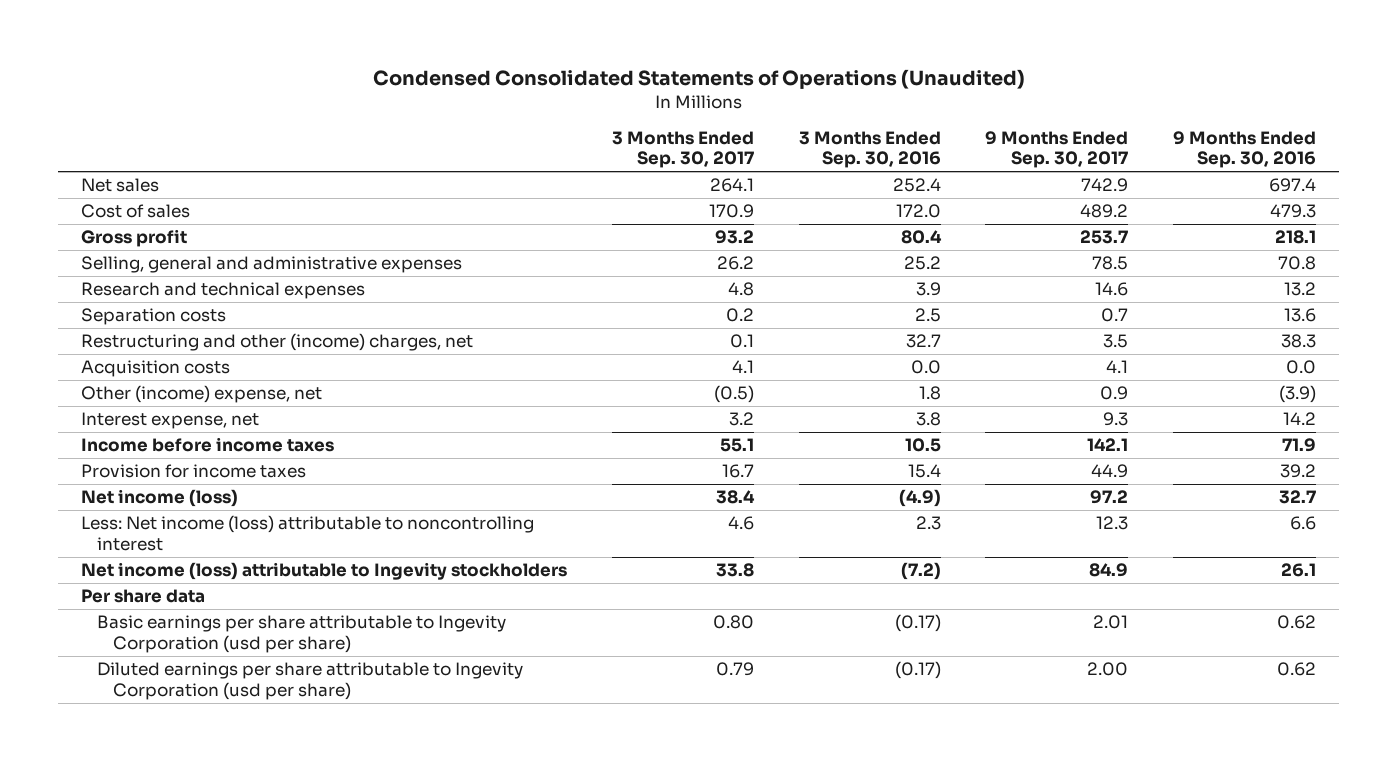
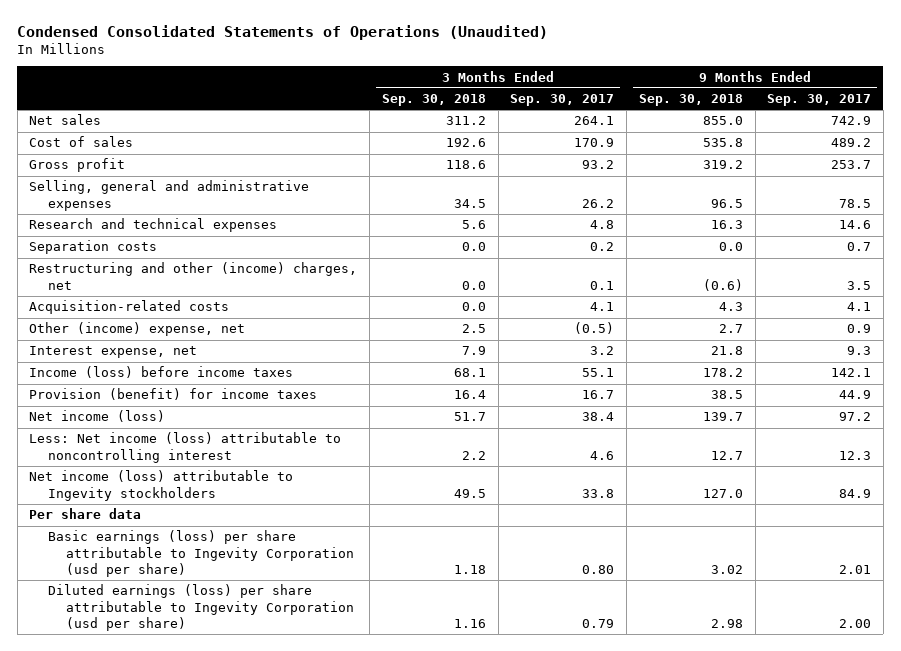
[798,131,941,169] 3 Months Ended Sep. 30, 2016 -> none
[1173,131,1317,169] 9 Months Ended Sep. 30, 2016 -> none
none -> [381,94,486,107] Sep. 30, 2018
none -> [638,94,743,107] Sep. 30, 2018
[80,360,230,378] Acquisition costs -> [29,300,230,315] Acquisition-related costs
[80,437,334,453] Income before income taxes -> [29,366,294,379] Income (loss) before income taxes
[80,464,306,479] Provision for income taxes -> [29,388,318,401] Provision (benefit) for income taxes
[96,615,506,653] Basic earnings per share attributable to Ingevity Corporation (usd per share) -> [47,530,354,578] Basic earnings (loss) per share attributable to Ingevity Corporation (usd per share)
[96,662,523,700] Diluted earnings per share attributable to Ingevity Corporation (usd per share) -> [47,584,354,632] Diluted earnings (loss) per share attributable to Ingevity Corporation (usd per share)

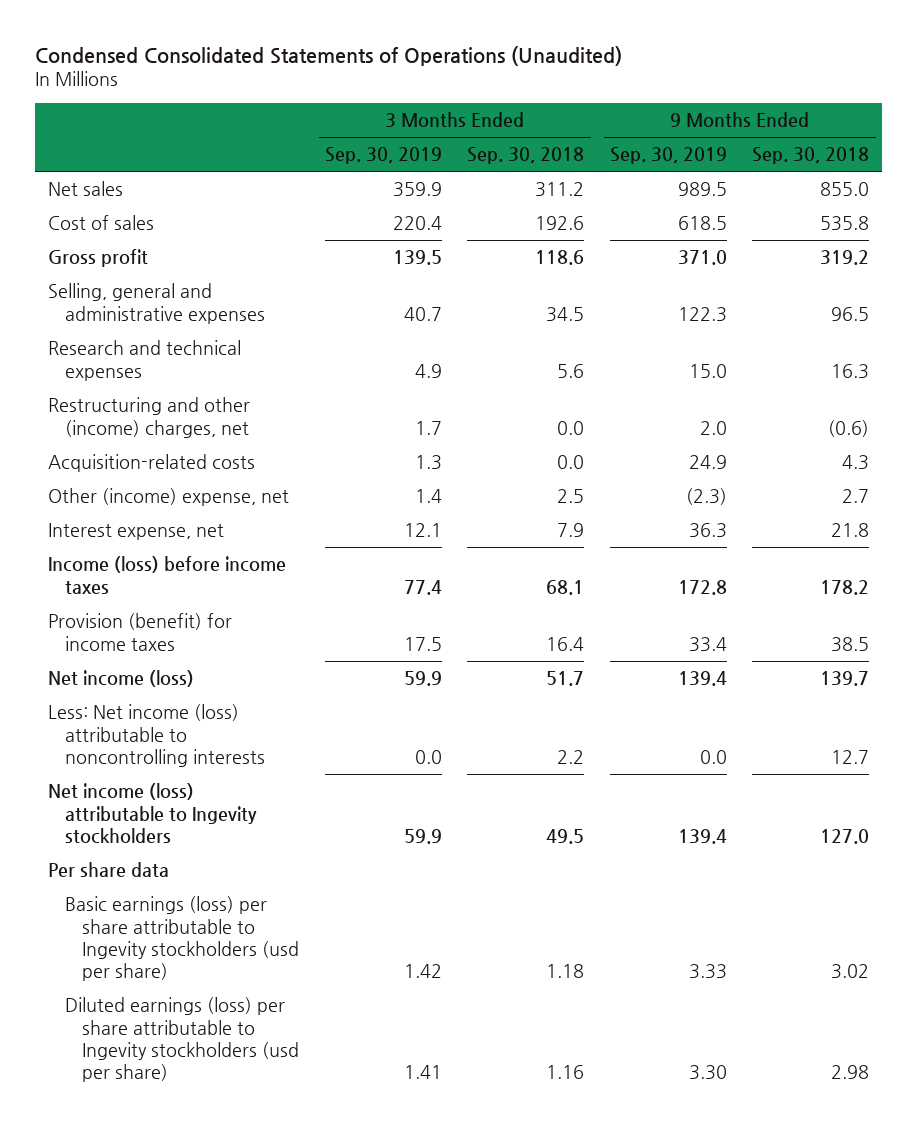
[510,94,615,107] Sep. 30, 2017 -> none
[767,94,872,107] Sep. 30, 2017 -> none
none -> [324,147,442,165] Sep. 30, 2019
none -> [609,147,727,165] Sep. 30, 2019
[29,240,158,255] Separation costs -> none
[29,432,342,463] Less: Net income (loss) attributable to noncontrolling interest -> [47,704,266,767] Less: Net income (loss) attributable to noncontrolling interests
[47,530,354,578] Basic earnings (loss) per share attributable to Ingevity Corporation (usd per share) -> [65,896,300,981] Basic earnings (loss) per share attributable to Ingevity stockholders (usd per share)
[47,584,354,632] Diluted earnings (loss) per share attributable to Ingevity Corporation (usd per share) -> [65,997,300,1082] Diluted earnings (loss) per share attributable to Ingevity stockholders (usd per share)

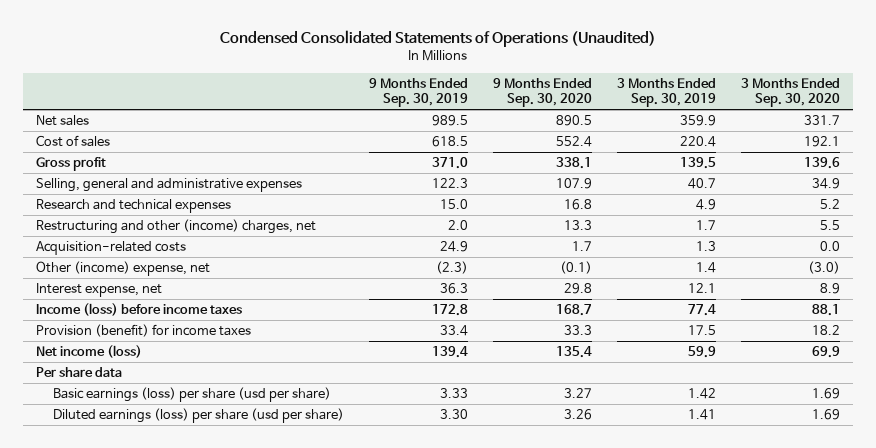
[467,147,585,165] Sep. 30, 2018 -> none
[752,147,870,165] Sep. 30, 2018 -> none
none -> [493,77,593,108] 9 Months Ended Sep. 30, 2020
none -> [741,77,841,108] 3 Months Ended Sep. 30, 2020
[47,704,266,767] Less: Net income (loss) attributable to noncontrolling interests -> none
[47,783,258,844] Net income (loss) attributable to Ingevity stockholders -> none
[65,896,300,981] Basic earnings (loss) per share attributable to Ingevity stockholders (usd per share) -> [52,387,331,403] Basic earnings (loss) per share (usd per share)
[65,997,300,1082] Diluted earnings (loss) per share attributable to Ingevity stockholders (usd per share) -> [52,408,344,424] Diluted earnings (loss) per share (usd per share)

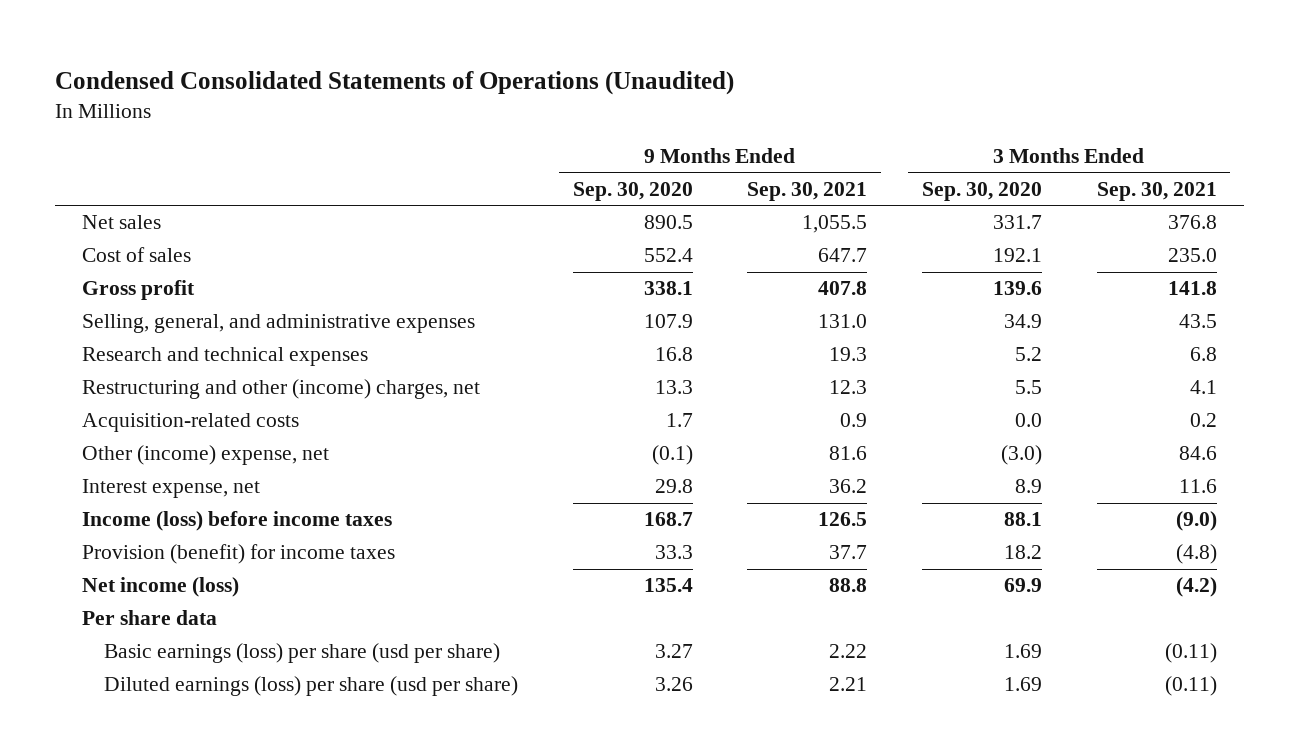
[368,77,468,108] 9 Months Ended Sep. 30, 2019 -> none
[617,77,717,108] 3 Months Ended Sep. 30, 2019 -> none
none -> [747,181,868,201] Sep. 30, 2021
none -> [1096,181,1217,201] Sep. 30, 2021
[36,178,303,193] Selling, general and administrative expenses -> [82,314,476,334] Selling, general, and administrative expenses

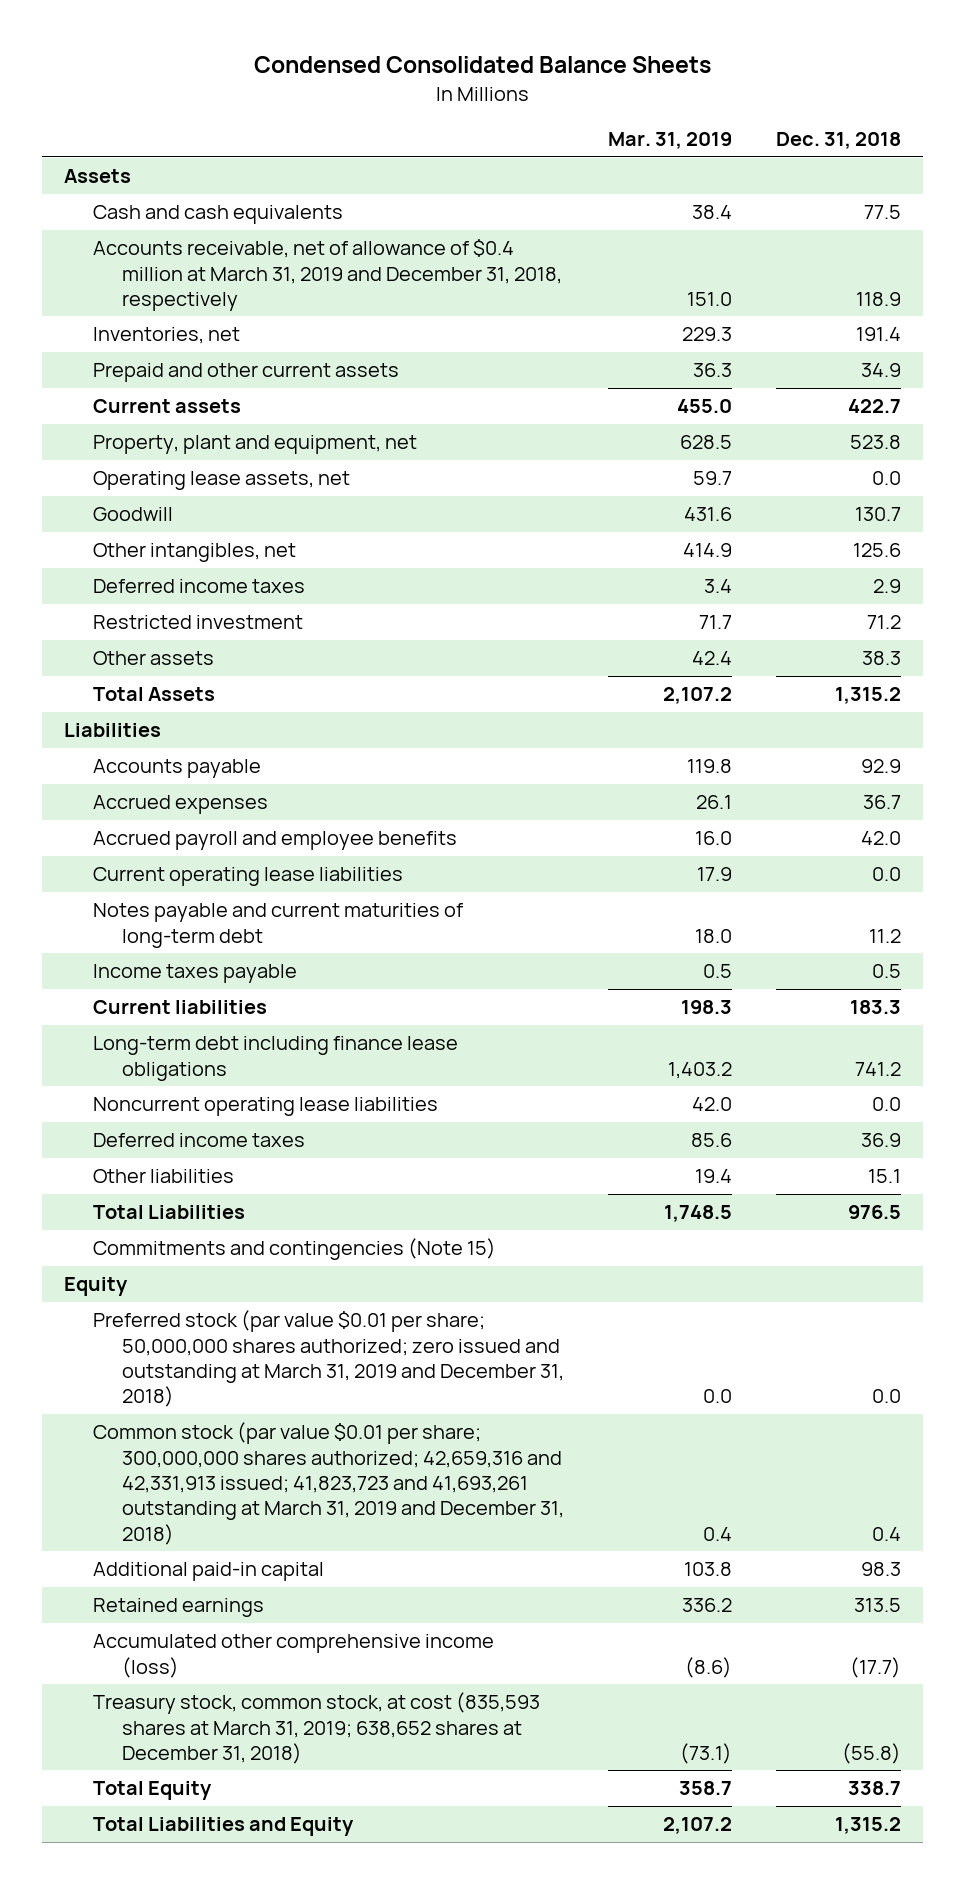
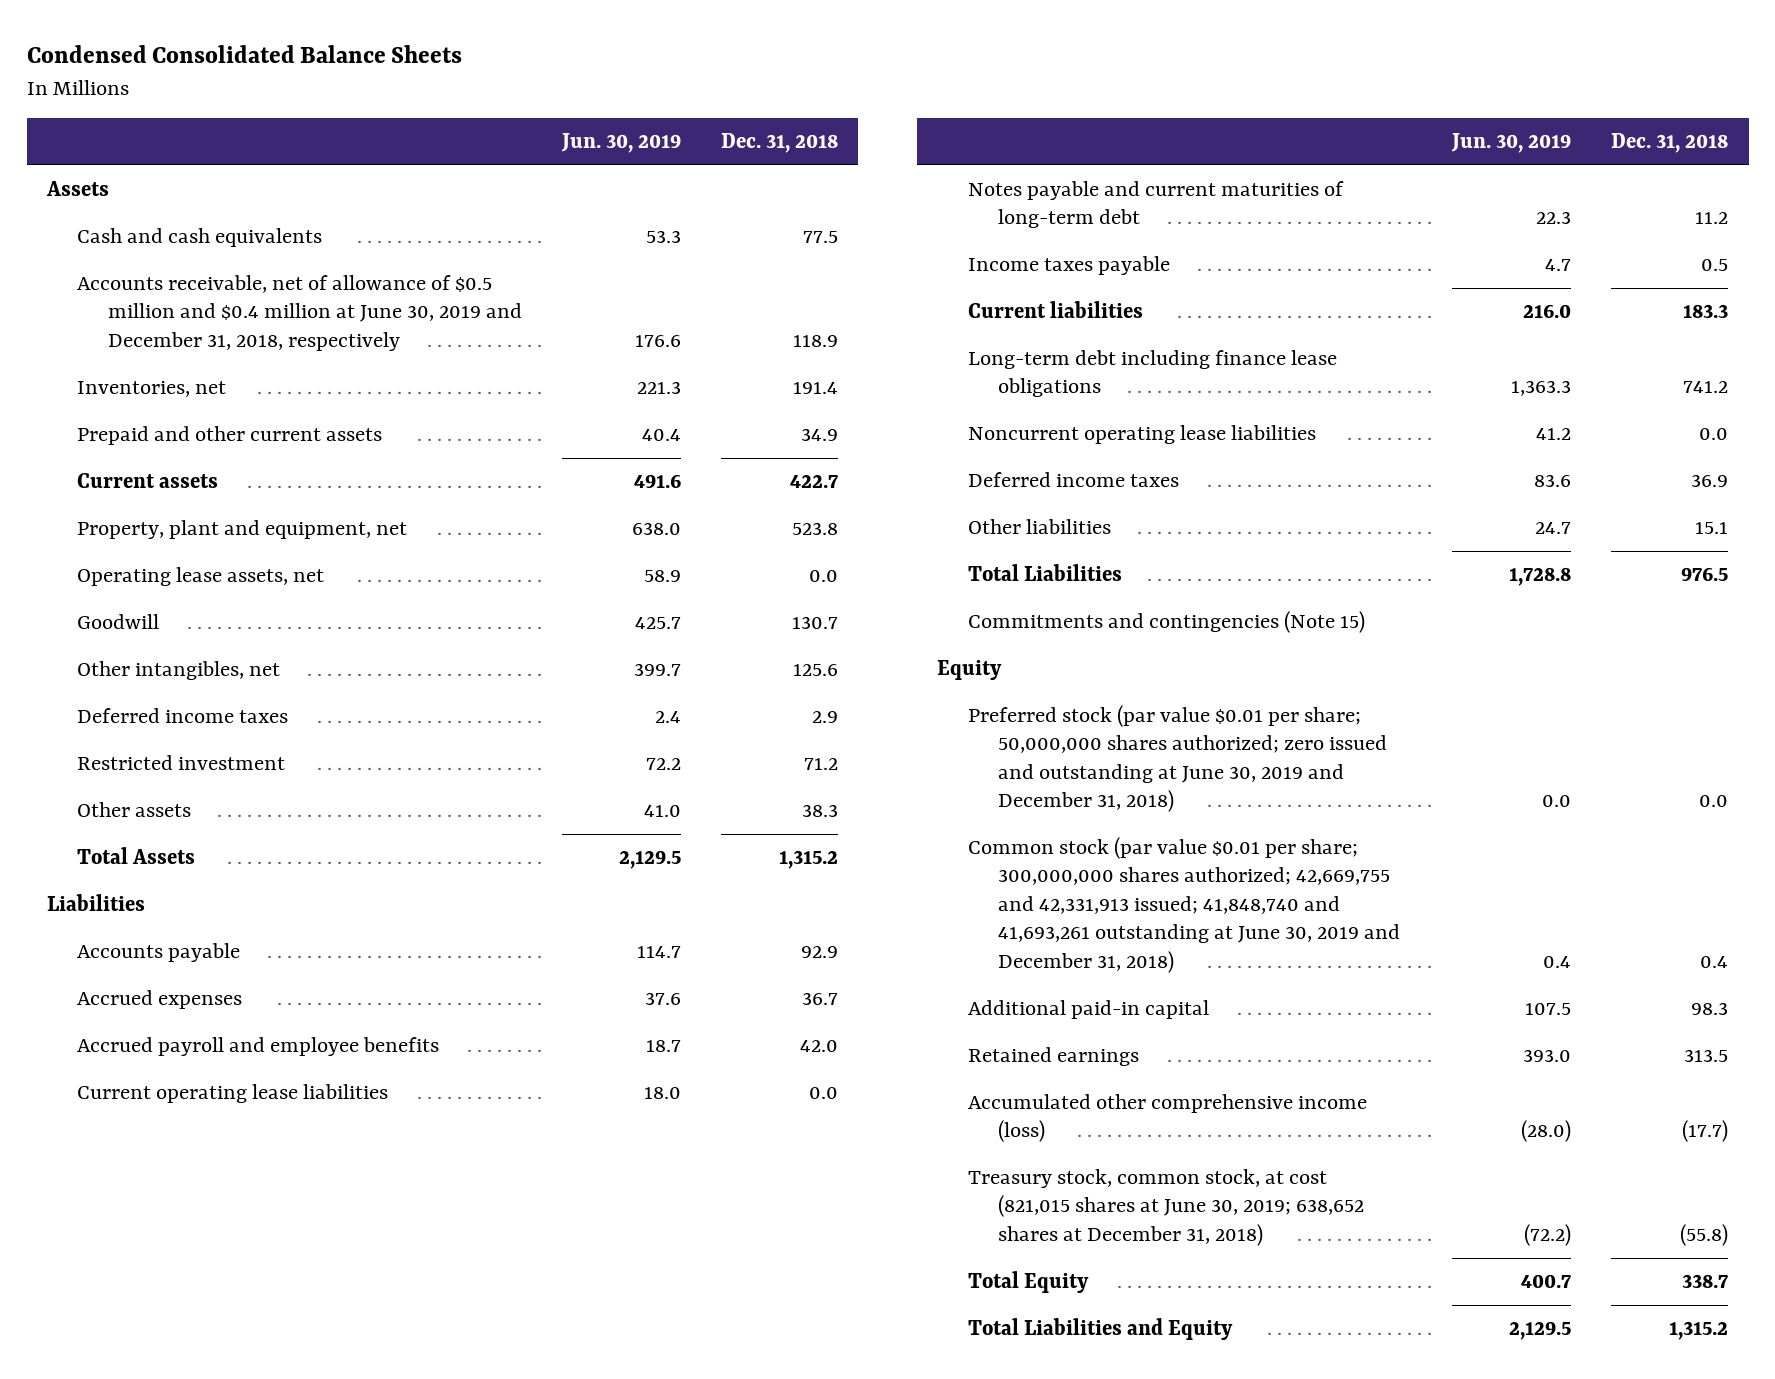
[607,132,732,150] Mar. 31, 2019 -> none
none -> [561,133,682,154] Jun. 30, 2019
[92,239,562,311] Accounts receivable, net of allowance of $0.4 million at March 31, 2019 and December 31, 2018, respectively -> [77,274,522,351] Accounts receivable, net of allowance of $0.5 million and $0.4 million at June 30, 2019 and December 31, 2018, respectively
[92,1310,564,1408] Preferred stock (par value $0.01 per share; 50,000,000 shares authorized; zero issued and outstanding at March 31, 2019 and December 31, 2018) -> [967,704,1388,813] Preferred stock (par value $0.01 per share; 50,000,000 shares authorized; zero issued and outstanding at June 30, 2019 and December 31, 2018)
[92,1422,564,1545] Common stock (par value $0.01 per share; 300,000,000 shares authorized; 42,659,316 and 42,331,913 issued; 41,823,723 and 41,693,261 outstanding at March 31, 2019 and December 31, 2018) -> [967,836,1401,973] Common stock (par value $0.01 per share; 300,000,000 shares authorized; 42,669,755 and 42,331,913 issued; 41,848,740 and 41,693,261 outstanding at June 30, 2019 and December 31, 2018)
[92,1692,540,1764] Treasury stock, common stock, at cost (835,593 shares at March 31, 2019; 638,652 shares at December 31, 2018) -> [967,1168,1365,1246] Treasury stock, common stock, at cost (821,015 shares at June 30, 2019; 638,652 shares at December 31, 2018)

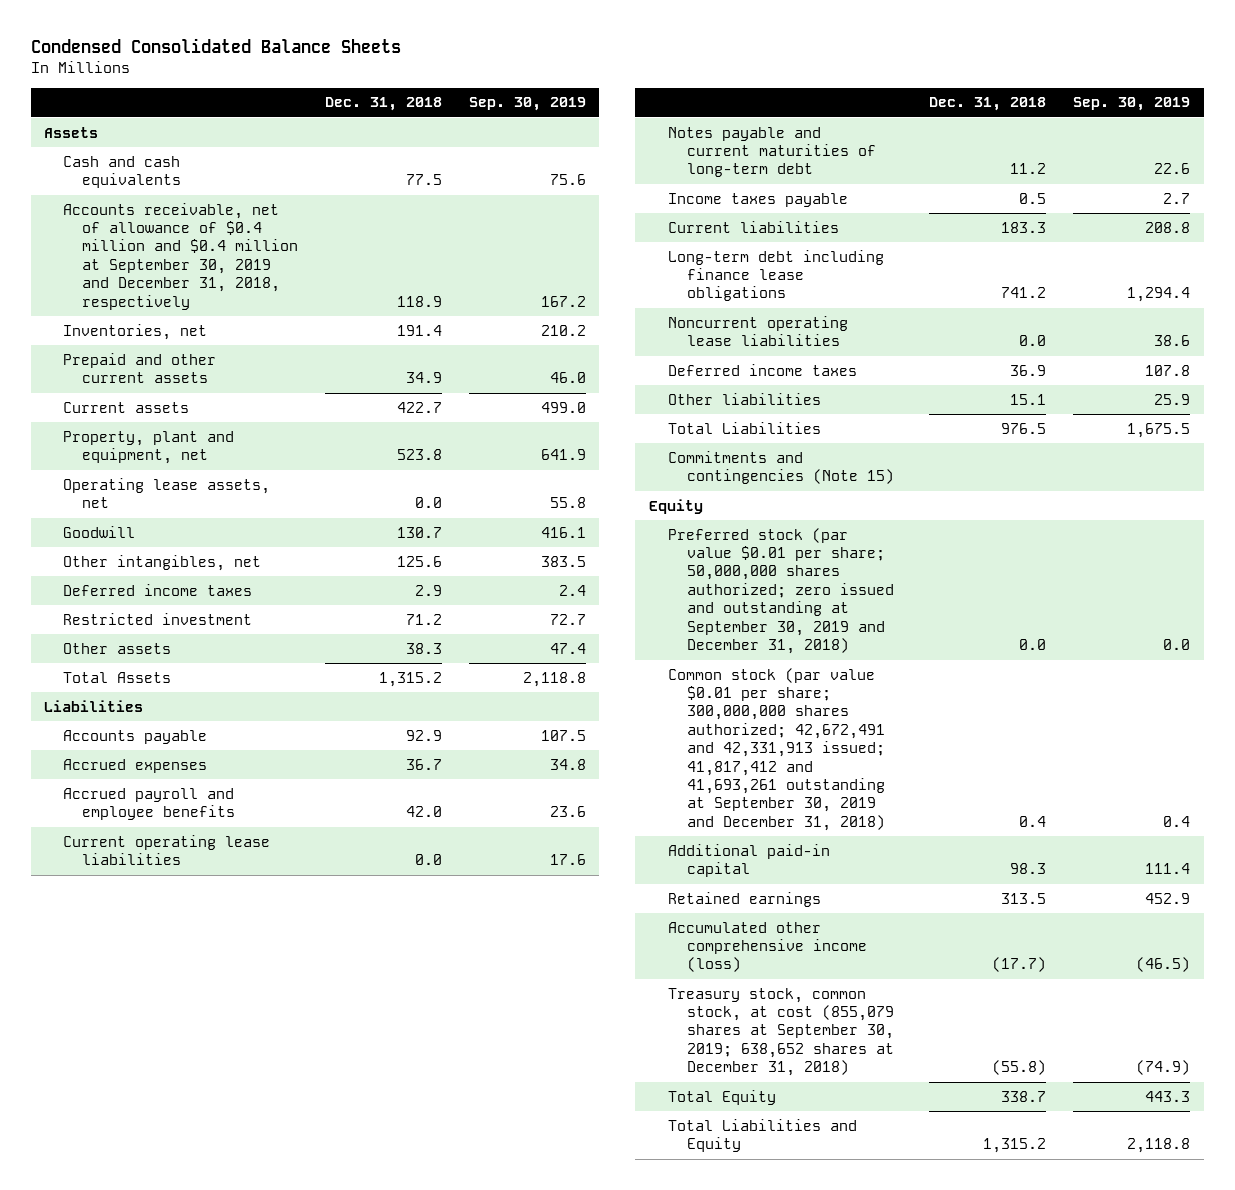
[561,133,682,154] Jun. 30, 2019 -> none
none -> [468,97,586,112] Sep. 30, 2019
[77,274,522,351] Accounts receivable, net of allowance of $0.5 million and $0.4 million at June 30, 2019 and December 31, 2018, respectively -> [63,202,299,310] Accounts receivable, net of allowance of $0.4 million and $0.4 million at September 30, 2019 and December 31, 2018, respectively
[967,704,1388,813] Preferred stock (par value $0.01 per share; 50,000,000 shares authorized; zero issued and outstanding at June 30, 2019 and December 31, 2018) -> [667,527,894,655] Preferred stock (par value $0.01 per share; 50,000,000 shares authorized; zero issued and outstanding at September 30, 2019 and December 31, 2018)
[967,836,1401,973] Common stock (par value $0.01 per share; 300,000,000 shares authorized; 42,669,755 and 42,331,913 issued; 41,848,740 and 41,693,261 outstanding at June 30, 2019 and December 31, 2018) -> [667,667,885,831] Common stock (par value $0.01 per share; 300,000,000 shares authorized; 42,672,491 and 42,331,913 issued; 41,817,412 and 41,693,261 outstanding at September 30, 2019 and December 31, 2018)
[967,1168,1365,1246] Treasury stock, common stock, at cost (821,015 shares at June 30, 2019; 638,652 shares at December 31, 2018) -> [667,987,894,1077] Treasury stock, common stock, at cost (855,079 shares at September 30, 2019; 638,652 shares at December 31, 2018)

